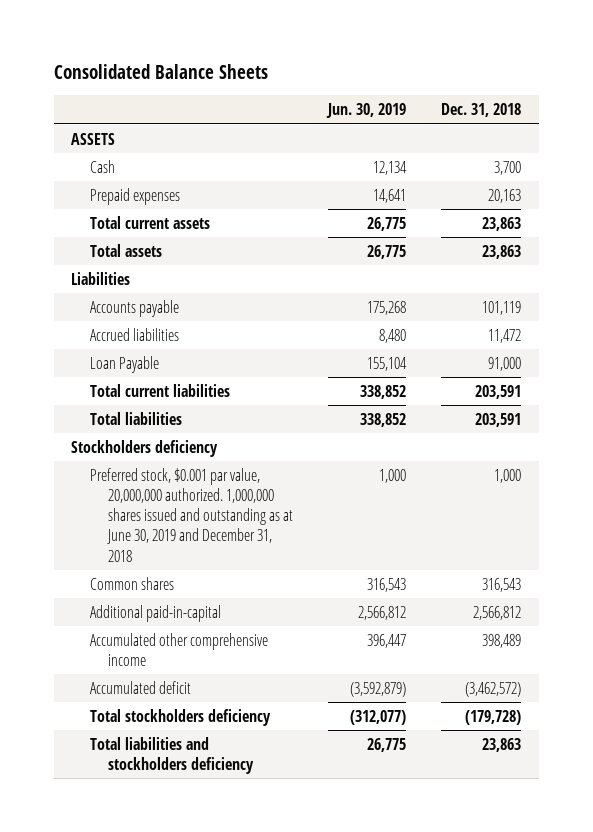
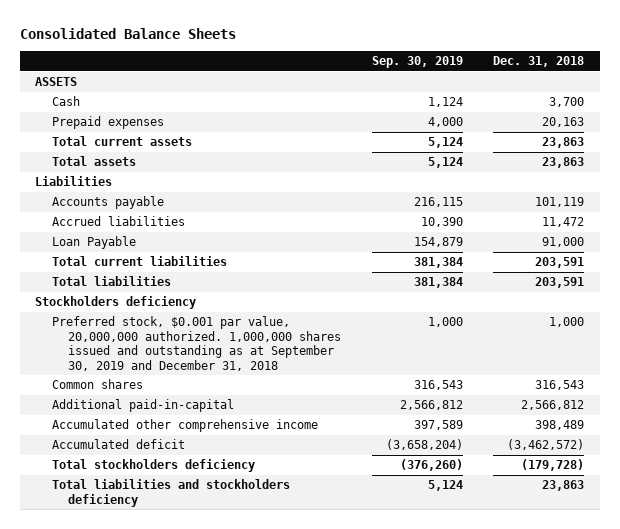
[326,103,407,119] Jun. 30, 2019 -> none
none -> [371,56,463,69] Sep. 30, 2019
[89,467,294,562] Preferred stock, $0.001 par value, 20,000,000 authorized. 1,000,000 shares issued and outstanding as at June 30, 2019 and December 31, 2018 -> [51,316,341,372] Preferred stock, $0.001 par value, 20,000,000 authorized. 1,000,000 shares issued and outstanding as at September 30, 2019 and December 31, 2018

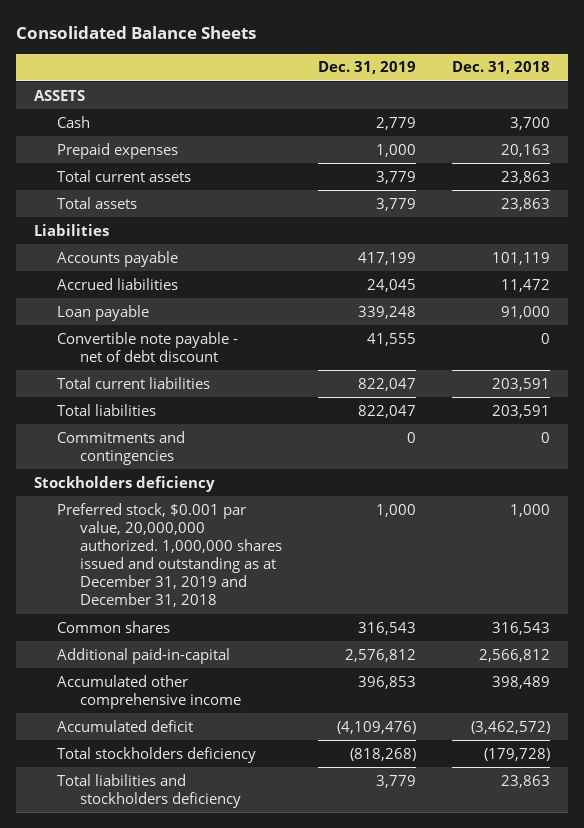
[371,56,463,69] Sep. 30, 2019 -> none
none -> [317,61,416,75] Dec. 31, 2019
[51,236,136,250] Loan Payable -> [56,304,149,321] Loan payable
none -> [56,331,238,362] Convertible note payable - net of debt discount
none -> [56,430,185,465] Commitments and contingencies
[51,316,341,372] Preferred stock, $0.001 par value, 20,000,000 authorized. 1,000,000 shares issued and outstanding as at September 30, 2019 and December 31, 2018 -> [56,502,282,608] Preferred stock, $0.001 par value, 20,000,000 authorized. 1,000,000 shares issued and outstanding as at December 31, 2019 and December 31, 2018

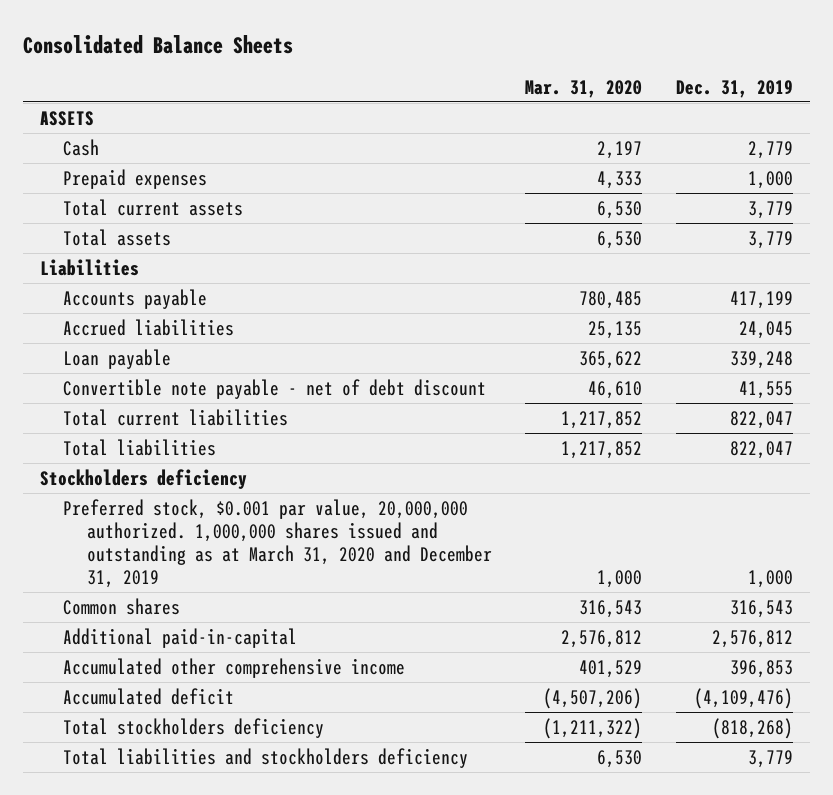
[451,61,550,75] Dec. 31, 2018 -> none
none -> [525,80,643,99] Mar. 31, 2020
[56,430,185,465] Commitments and contingencies -> none
[56,502,282,608] Preferred stock, $0.001 par value, 20,000,000 authorized. 1,000,000 shares issued and outstanding as at December 31, 2019 and December 31, 2018 -> [63,498,492,589] Preferred stock, $0.001 par value, 20,000,000 authorized. 1,000,000 shares issued and outstanding as at March 31, 2020 and December 31, 2019

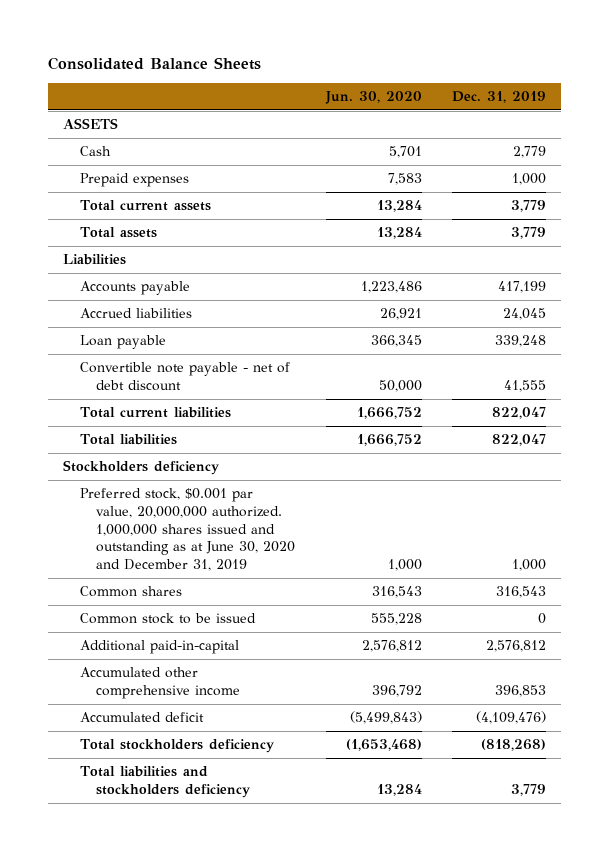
[525,80,643,99] Mar. 31, 2020 -> none
none -> [324,91,422,105] Jun. 30, 2020
[63,498,492,589] Preferred stock, $0.001 par value, 20,000,000 authorized. 1,000,000 shares issued and outstanding as at March 31, 2020 and December 31, 2019 -> [79,488,296,571] Preferred stock, $0.001 par value, 20,000,000 authorized. 1,000,000 shares issued and outstanding as at June 30, 2020 and December 31, 2019
none -> [79,613,256,625] Common stock to be issued

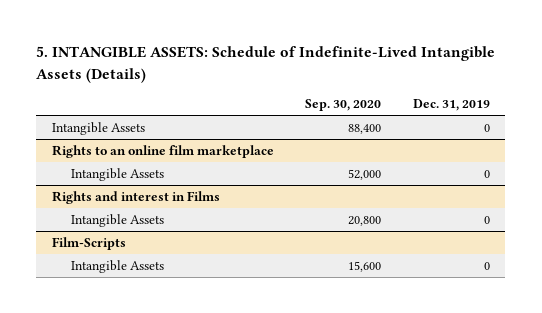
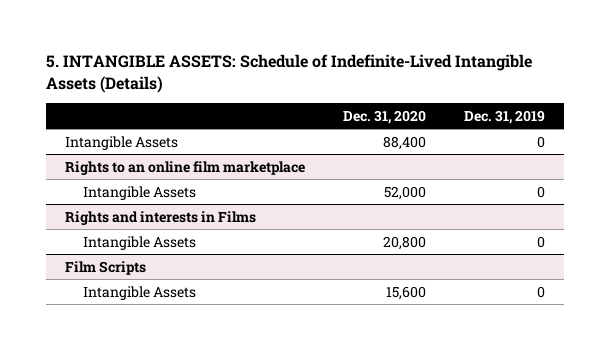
[305,99,382,112] Sep. 30, 2020 -> none
none -> [342,109,426,124] Dec. 31, 2020
[51,190,220,204] Rights and interest in Films -> [64,210,256,225] Rights and interests in Films
[51,236,126,250] Film-Scripts -> [64,260,146,275] Film Scripts

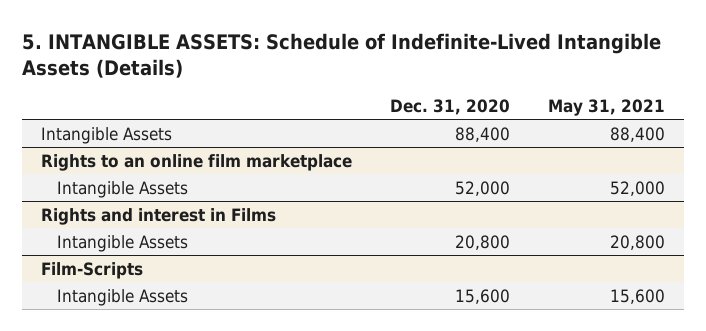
[463,109,545,124] Dec. 31, 2019 -> none
none -> [547,98,665,116] May 31, 2021
[64,210,256,225] Rights and interests in Films -> [40,207,276,225] Rights and interest in Films
[64,260,146,275] Film Scripts -> [40,261,143,279] Film-Scripts

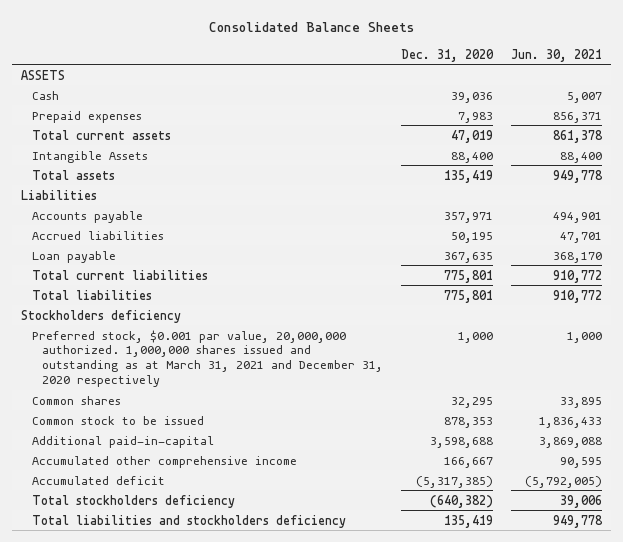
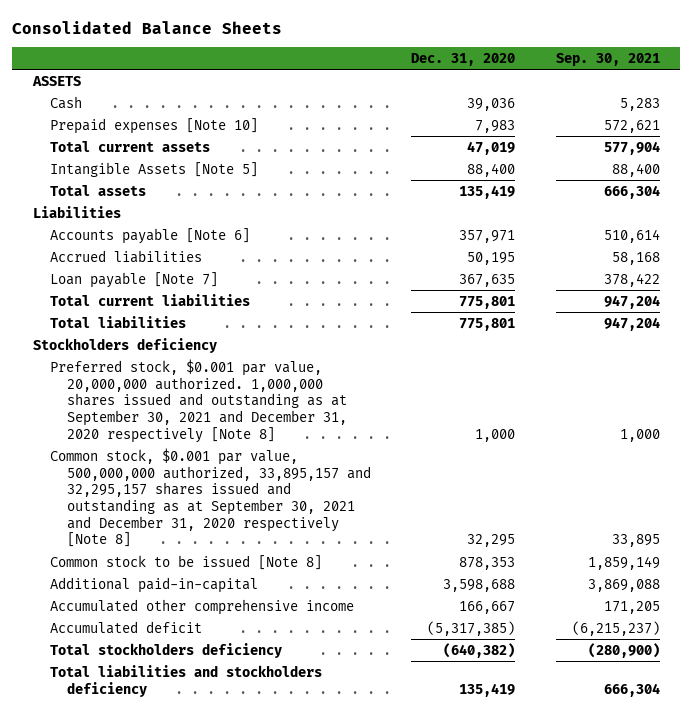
[510,48,602,62] Jun. 30, 2021 -> none
none -> [555,53,660,67] Sep. 30, 2021
[31,110,142,123] Prepaid expenses -> [49,117,258,134] Prepaid expenses [Note 10]
[31,150,148,163] Intangible Assets -> [49,161,258,177] Intangible Assets [Note 5]
[31,210,143,223] Accounts payable -> [49,227,250,244] Accounts payable [Note 6]
[31,250,116,263] Loan payable -> [49,271,218,288] Loan payable [Note 7]
[31,329,384,388] Preferred stock, $0.001 par value, 20,000,000 authorized. 1,000,000 shares issued and outstanding as at March 31, 2021 and December 31, 2020 respectively -> [49,358,347,443] Preferred stock, $0.001 par value, 20,000,000 authorized. 1,000,000 shares issued and outstanding as at September 30, 2021 and December 31, 2020 respectively [Note 8]
[31,395,121,405] Common shares -> [49,447,371,548] Common stock, $0.001 par value, 500,000,000 authorized, 33,895,157 and 32,295,157 shares issued and outstanding as at September 30, 2021 and December 31, 2020 respectively [Note 8]
[31,415,204,425] Common stock to be issued -> [49,554,322,570] Common stock to be issued [Note 8]

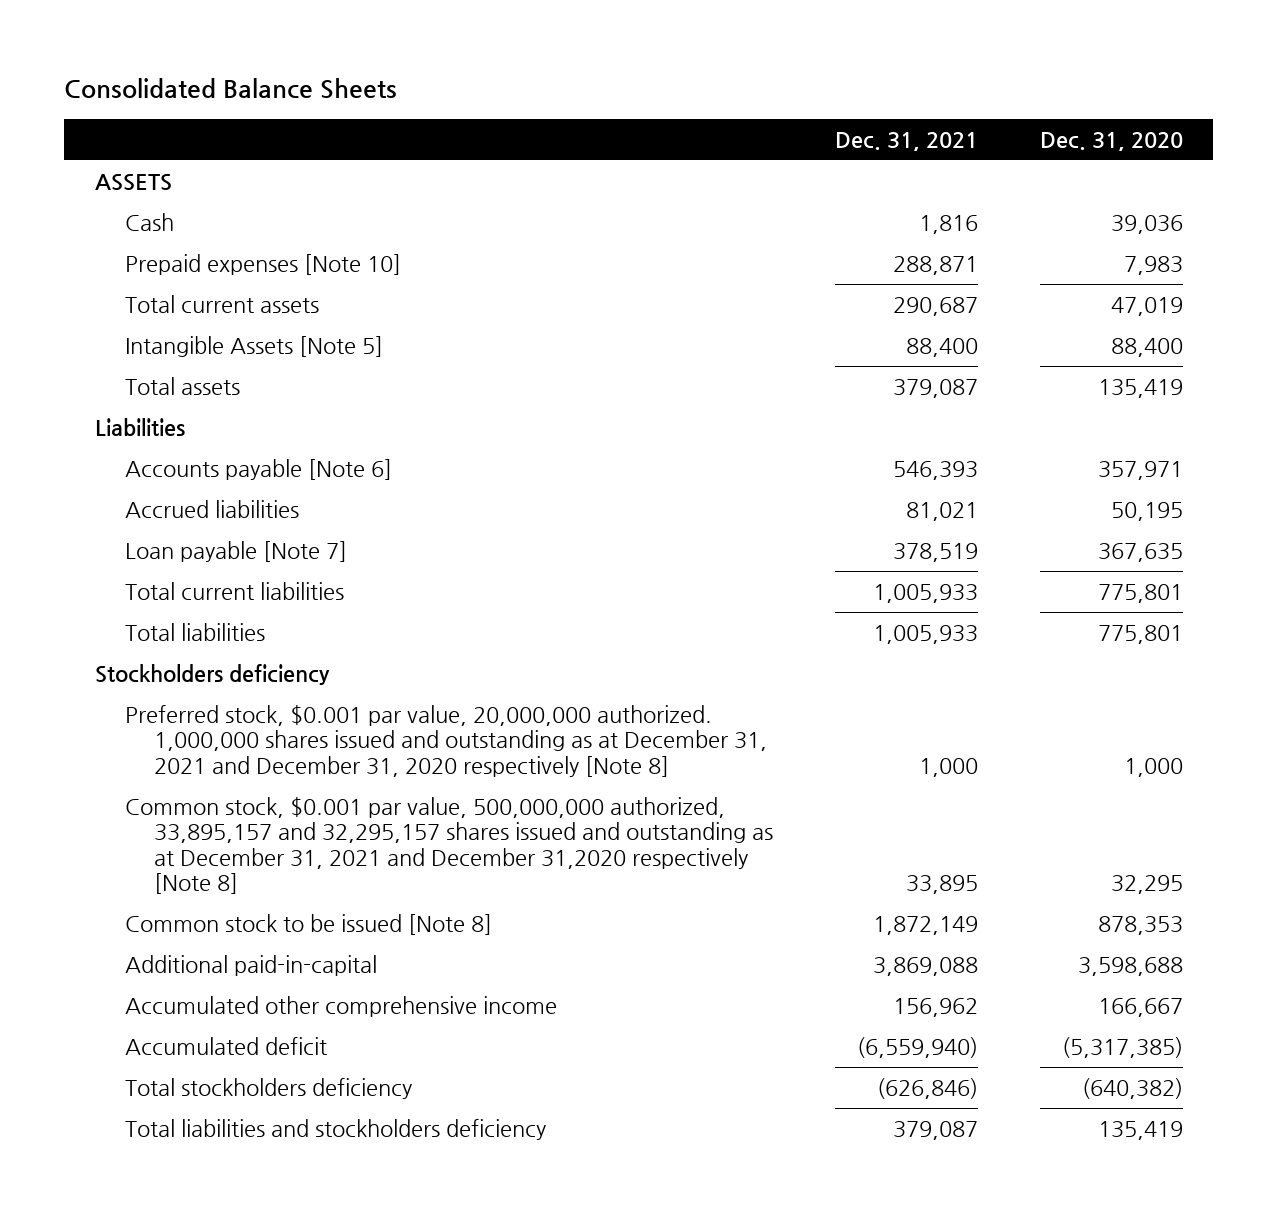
[555,53,660,67] Sep. 30, 2021 -> none
none -> [834,131,978,151] Dec. 31, 2021
[49,358,347,443] Preferred stock, $0.001 par value, 20,000,000 authorized. 1,000,000 shares issued and outstanding as at September 30, 2021 and December 31, 2020 respectively [Note 8] -> [124,705,768,777] Preferred stock, $0.001 par value, 20,000,000 authorized. 1,000,000 shares issued and outstanding as at December 31, 2021 and December 31, 2020 respectively [Note 8]
[49,447,371,548] Common stock, $0.001 par value, 500,000,000 authorized, 33,895,157 and 32,295,157 shares issued and outstanding as at September 30, 2021 and December 31, 2020 respectively [Note 8] -> [124,797,774,895] Common stock, $0.001 par value, 500,000,000 authorized, 33,895,157 and 32,295,157 shares issued and outstanding as at December 31, 2021 and December 31,2020 respectively [Note 8]

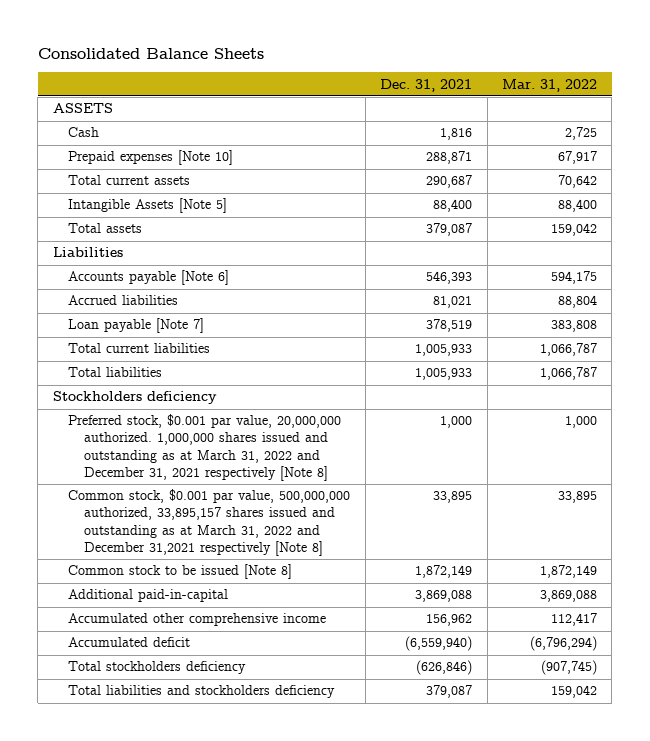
[1039,131,1183,151] Dec. 31, 2020 -> none
none -> [501,78,597,92] Mar. 31, 2022
[124,705,768,777] Preferred stock, $0.001 par value, 20,000,000 authorized. 1,000,000 shares issued and outstanding as at December 31, 2021 and December 31, 2020 respectively [Note 8] -> [68,414,342,481] Preferred stock, $0.001 par value, 20,000,000 authorized. 1,000,000 shares issued and outstanding as at March 31, 2022 and December 31, 2021 respectively [Note 8]
[124,797,774,895] Common stock, $0.001 par value, 500,000,000 authorized, 33,895,157 and 32,295,157 shares issued and outstanding as at December 31, 2021 and December 31,2020 respectively [Note 8] -> [68,489,351,556] Common stock, $0.001 par value, 500,000,000 authorized, 33,895,157 shares issued and outstanding as at March 31, 2022 and December 31,2021 respectively [Note 8]

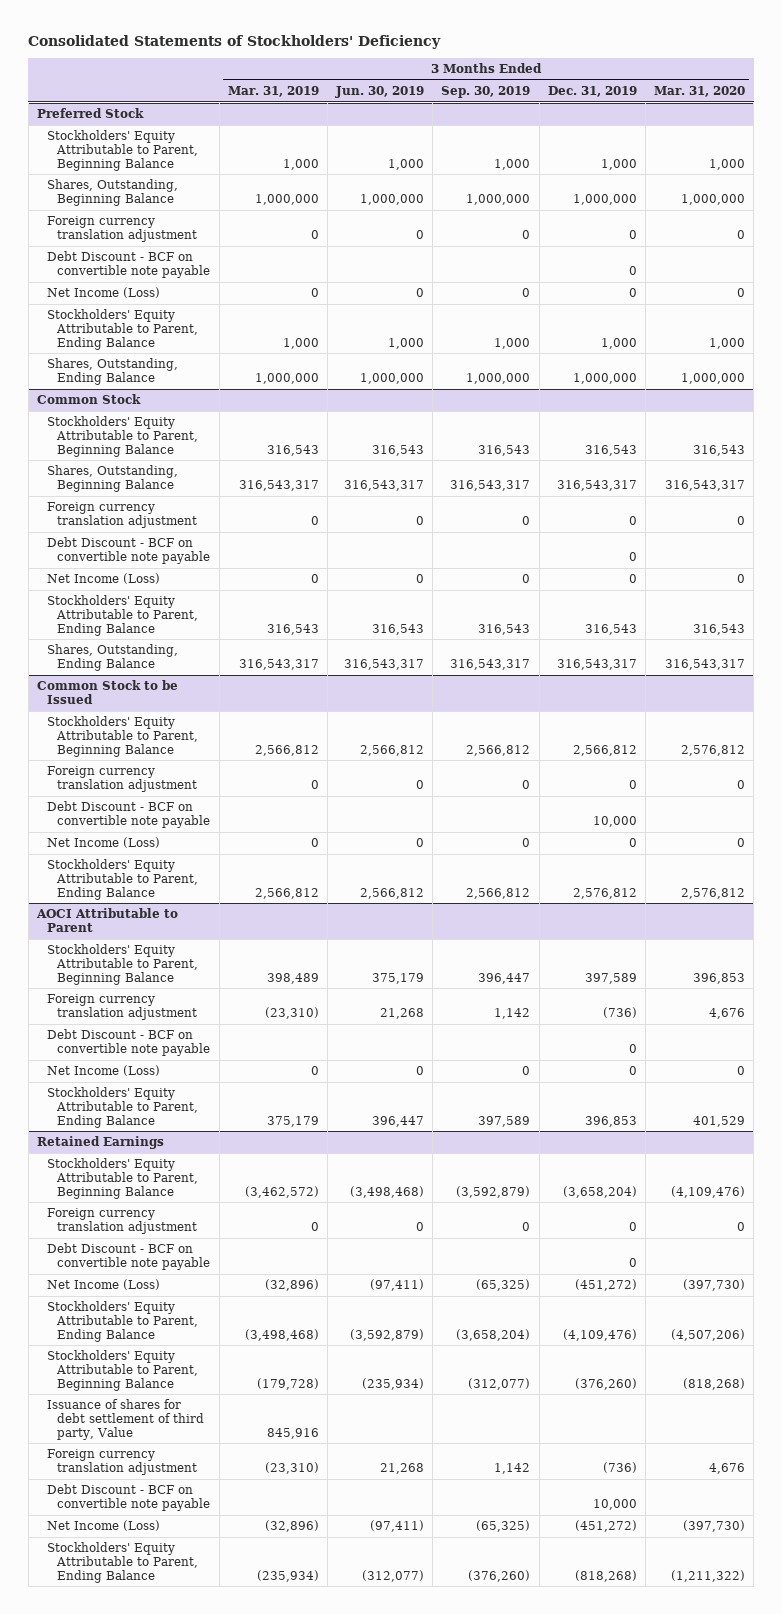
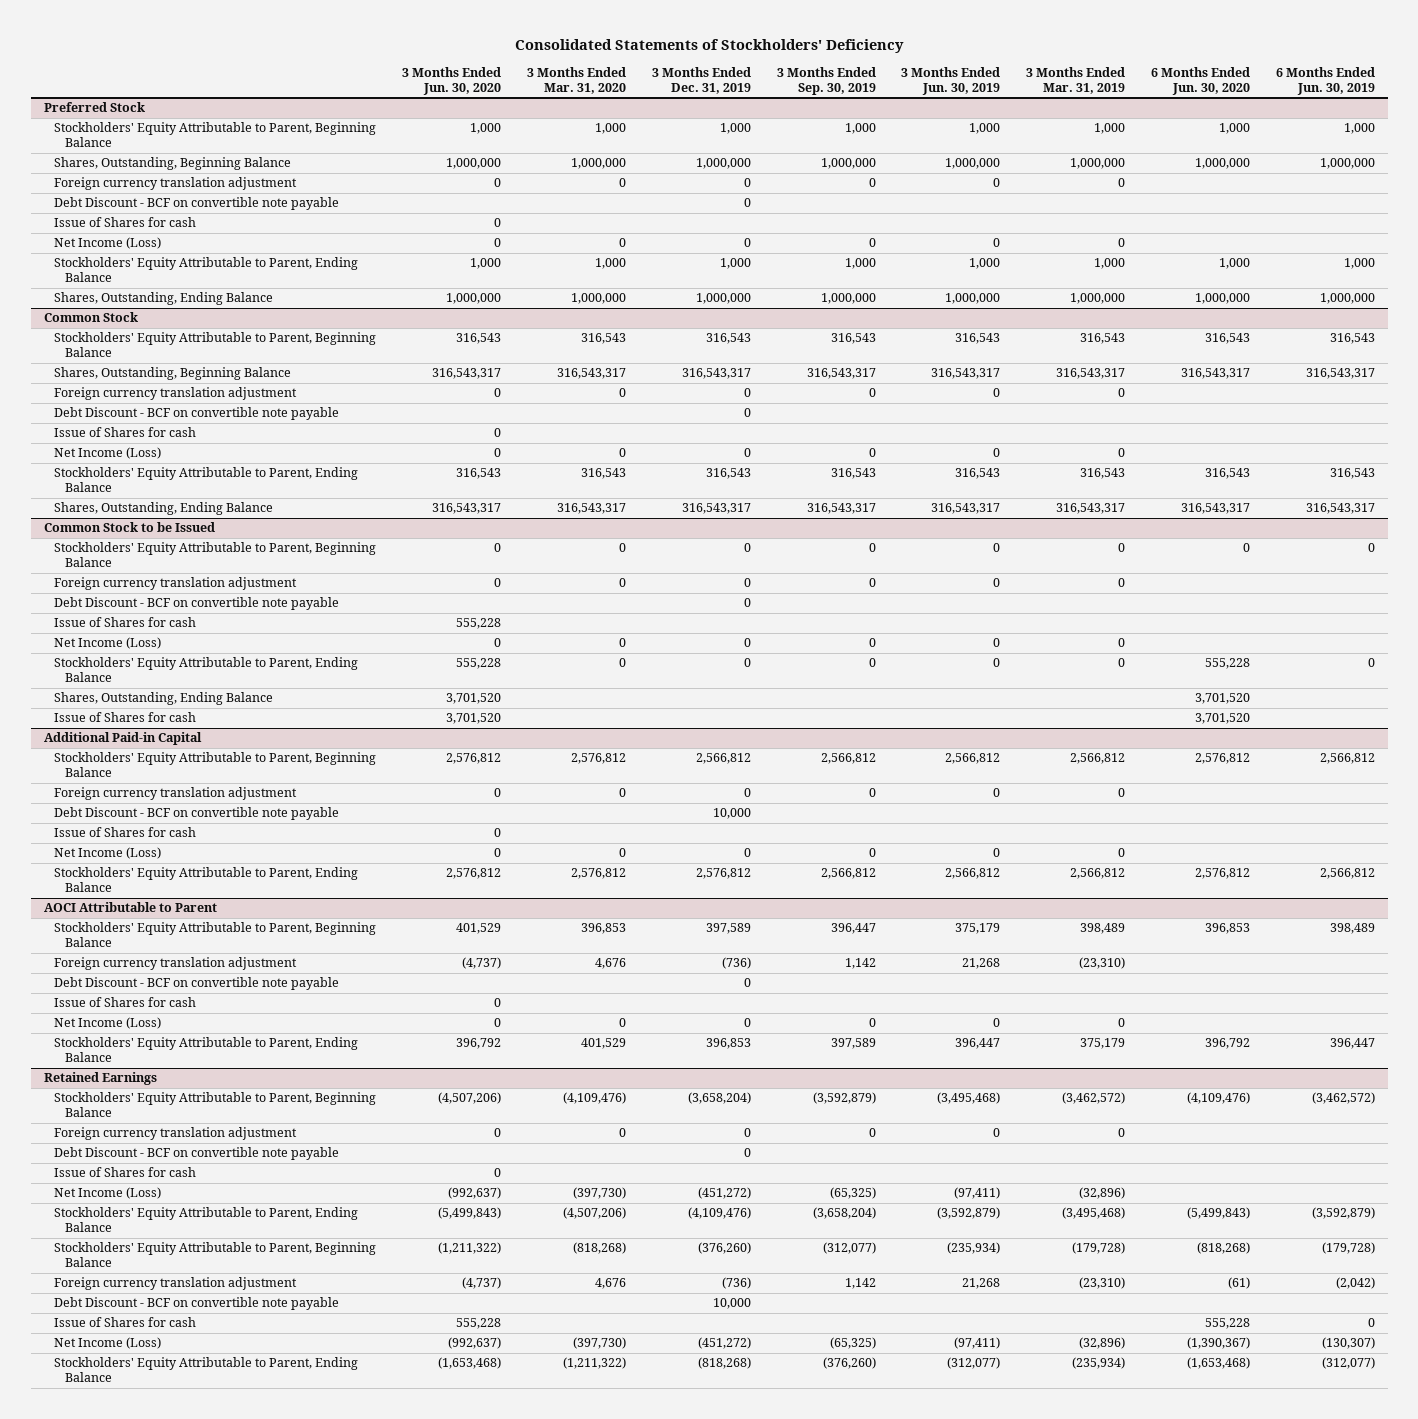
none -> [402,66,502,95] 3 Months Ended Jun. 30, 2020
none -> [1150,66,1250,95] 6 Months Ended Jun. 30, 2020
none -> [1275,66,1375,95] 6 Months Ended Jun. 30, 2019
none -> [54,217,197,228] Issue of Shares for cash
none -> [54,427,197,438] Issue of Shares for cash
none -> [54,542,377,568] Stockholders' Equity Attributable to Parent, Beginning Balance
none -> [54,577,298,591] Foreign currency translation adjustment
none -> [54,597,340,611] Debt Discount - BCF on convertible note payable
none -> [54,617,197,628] Issue of Shares for cash
none -> [54,637,162,650] Net Income (Loss)
none -> [54,657,359,683] Stockholders' Equity Attributable to Parent, Ending Balance
none -> [54,692,274,706] Shares, Outstanding, Ending Balance
none -> [54,712,197,723] Issue of Shares for cash
none -> [43,732,202,746] Additional Paid-in Capital
none -> [54,827,197,838] Issue of Shares for cash
none -> [54,997,197,1008] Issue of Shares for cash
[350,1185,425,1198] (3,498,468) -> [937,1092,1001,1105] (3,495,468)
none -> [54,1167,197,1178] Issue of Shares for cash
[244,1328,319,1341] (3,498,468) -> [1062,1207,1126,1220] (3,495,468)
[47,1399,205,1440] Issuance of shares for debt settlement of third party, Value -> none
none -> [54,1317,197,1328] Issue of Shares for cash

